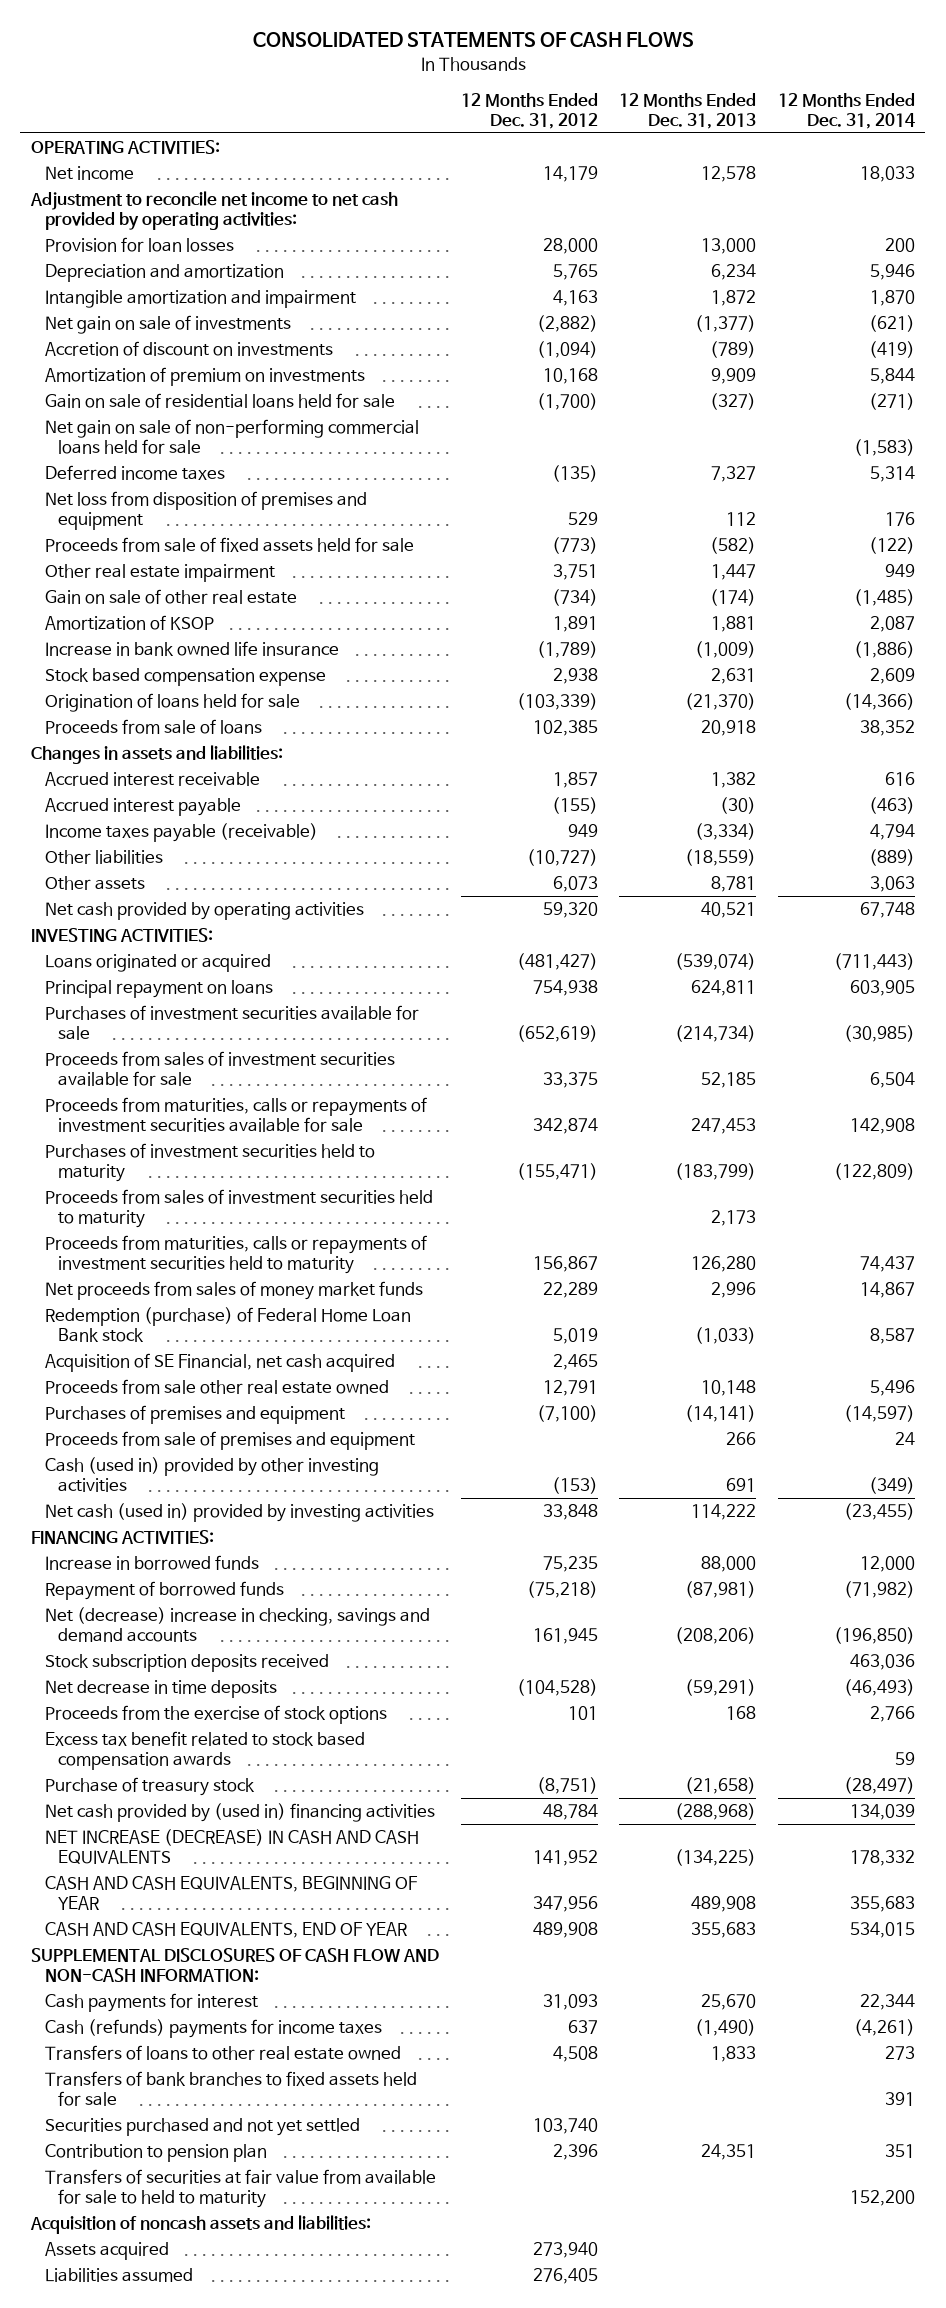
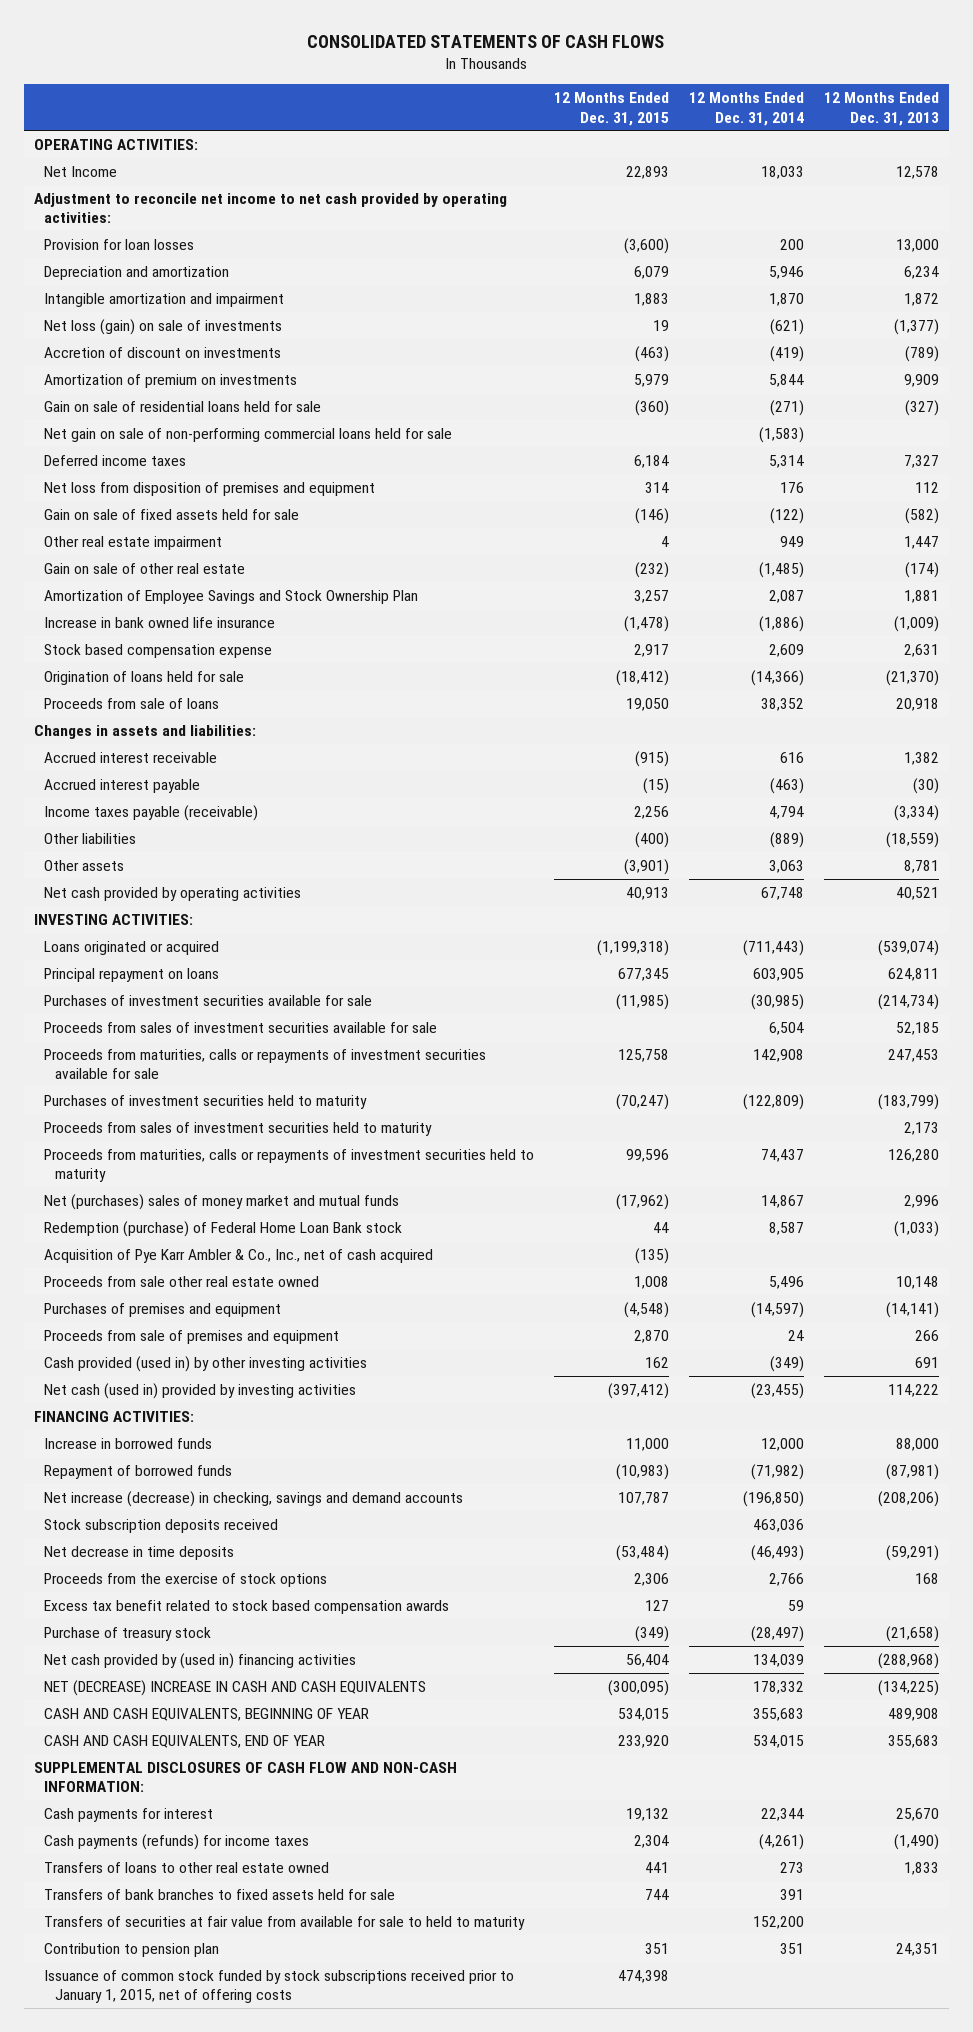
[460,92,598,129] 12 Months Ended Dec. 31, 2012 -> none
none -> [554,91,670,126] 12 Months Ended Dec. 31, 2015
[44,166,134,181] Net income -> [44,165,118,177] Net Income
[44,315,291,335] Net gain on sale of investments -> [44,318,283,335] Net loss (gain) on sale of investments
[44,537,414,553] Proceeds from sale of fixed assets held for sale -> [44,508,300,520] Gain on sale of fixed assets held for sale
[44,615,214,631] Amortization of KSOP -> [44,589,419,604] Amortization of Employee Savings and Stock Ownership Plan
[44,1281,423,1301] Net proceeds from sales of money market funds -> [44,1193,400,1210] Net (purchases) sales of money market and mutual funds
[44,1353,395,1373] Acquisition of SE Financial, net cash acquired -> [44,1248,434,1263] Acquisition of Pye Karr Ambler & Co., Inc., net of cash acquired
[44,1457,379,1493] Cash (used in) provided by other investing activities -> [44,1355,368,1372] Cash provided (used in) by other investing activities
[44,1607,430,1643] Net (decrease) increase in checking, savings and demand accounts -> [44,1490,464,1507] Net increase (decrease) in checking, savings and demand accounts
[44,1829,419,1865] NET INCREASE (DECREASE) IN CASH AND CASH EQUIVALENTS -> [44,1679,427,1696] NET (DECREASE) INCREASE IN CASH AND CASH EQUIVALENTS
[44,2019,382,2039] Cash (refunds) payments for income taxes -> [44,1833,310,1850] Cash payments (refunds) for income taxes
[44,2118,360,2137] Securities purchased and not yet settled -> none
[30,2215,372,2235] Acquisition of noncash assets and liabilities: -> none
[44,2242,169,2261] Assets acquired -> none
[44,2268,193,2283] Liabilities assumed -> none
[44,2144,267,2163] Contribution to pension plan -> [44,1942,220,1957] Contribution to pension plan
none -> [44,1969,515,2004] Issuance of common stock funded by stock subscriptions received prior to January 1, 2015, net of offering costs

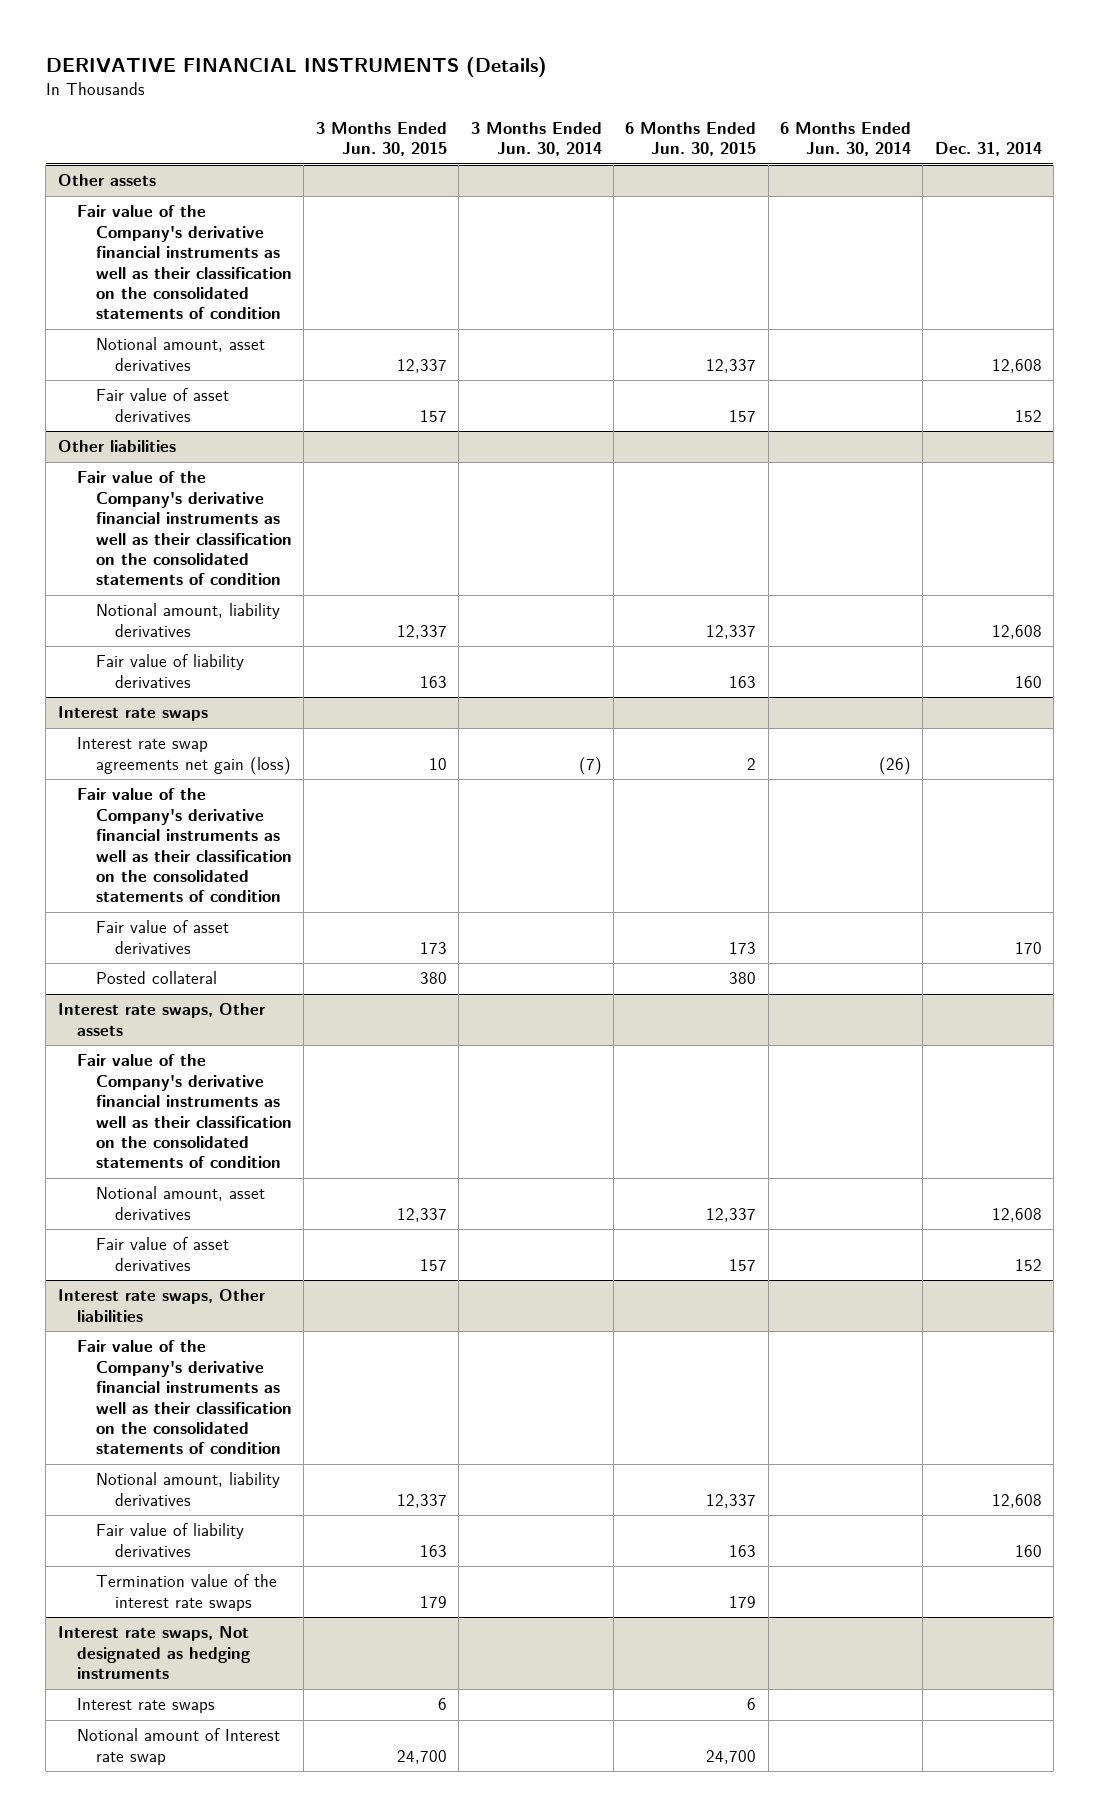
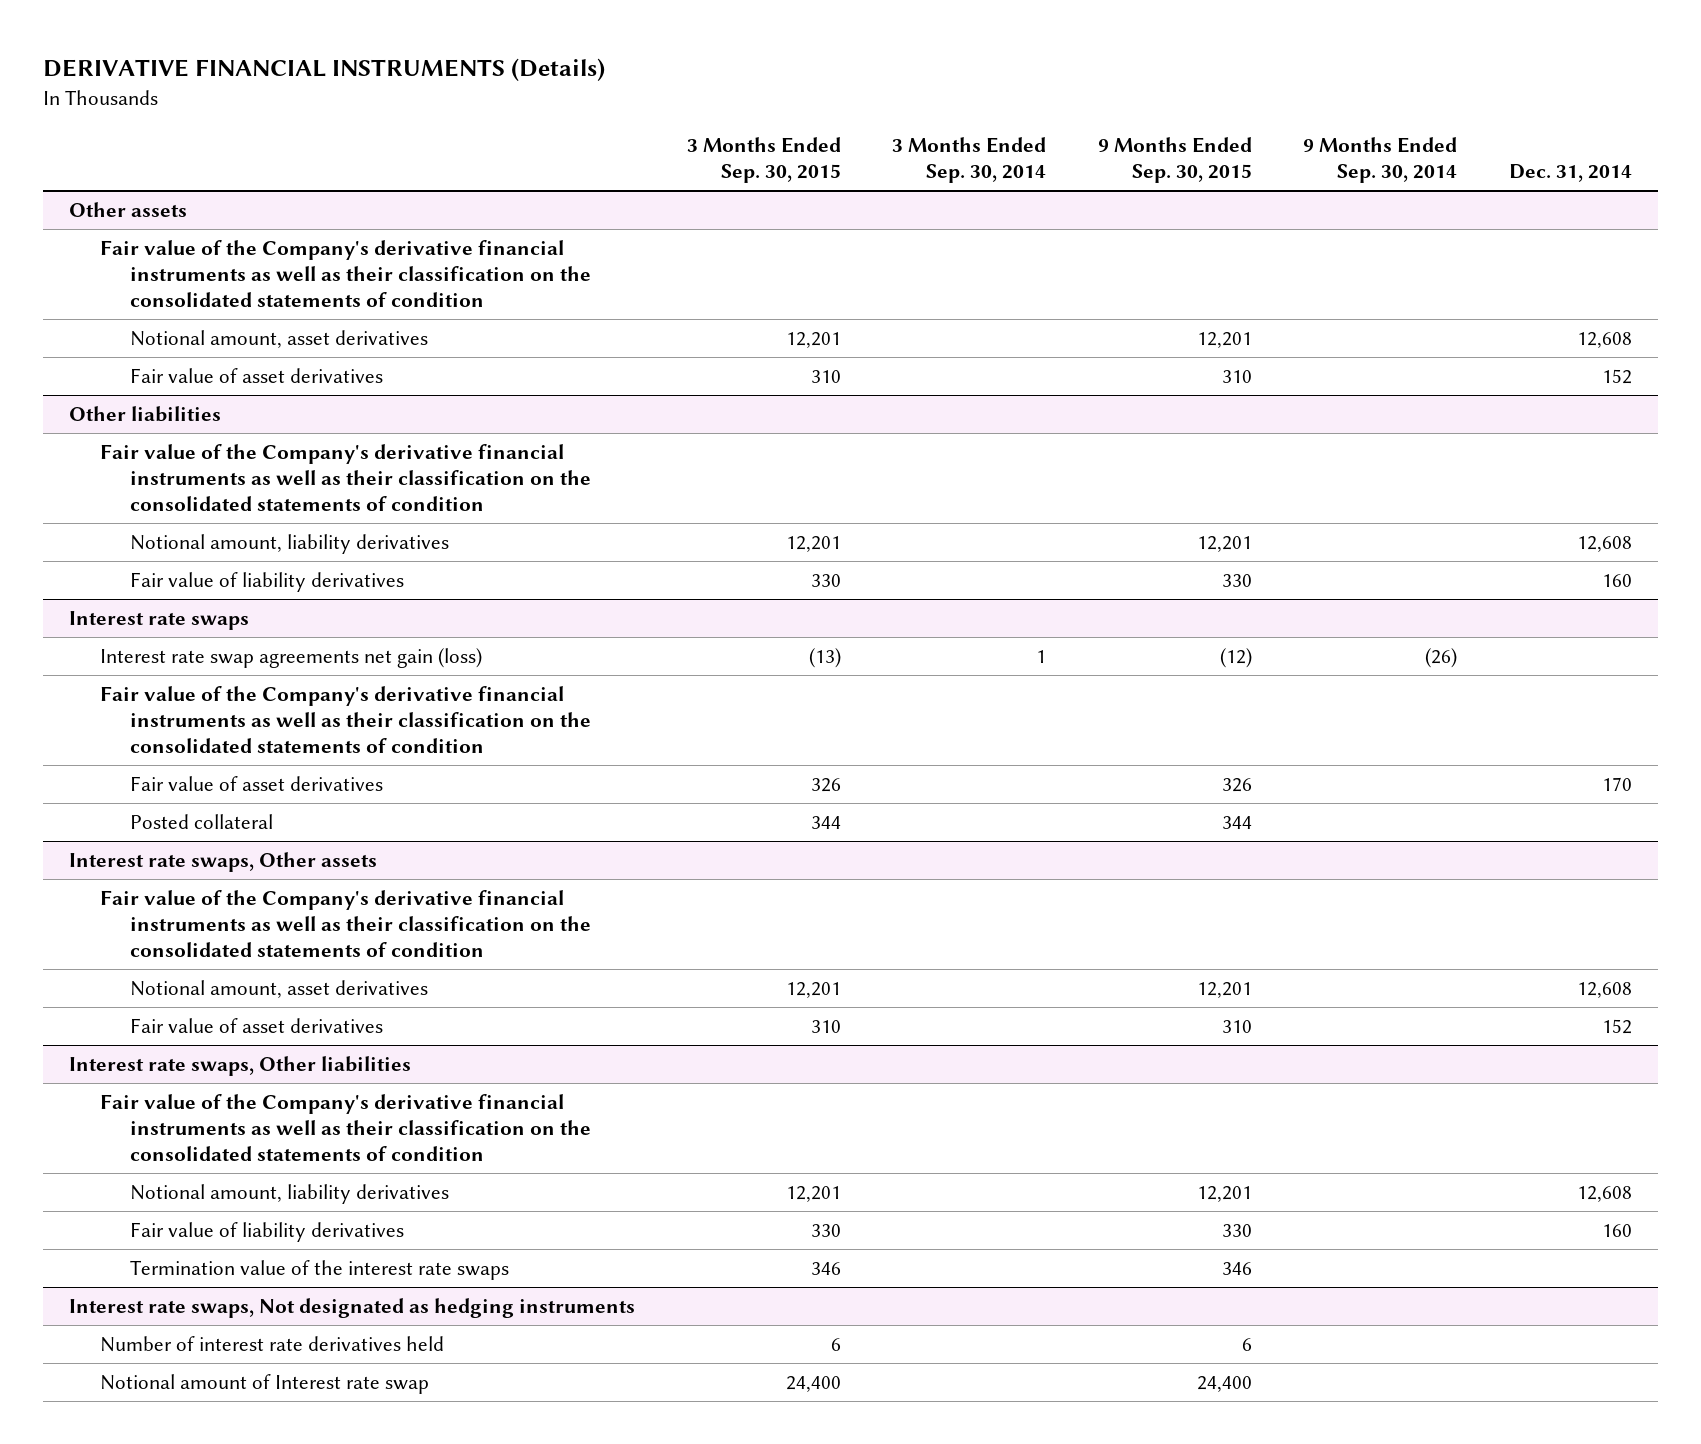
[315,121,447,156] 3 Months Ended Jun. 30, 2015 -> none
[470,121,602,156] 3 Months Ended Jun. 30, 2014 -> none
[625,121,757,156] 6 Months Ended Jun. 30, 2015 -> none
[779,121,911,156] 6 Months Ended Jun. 30, 2014 -> none
none -> [686,136,841,183] 3 Months Ended Sep. 30, 2015
none -> [892,136,1047,183] 3 Months Ended Sep. 30, 2014
none -> [1097,136,1252,183] 9 Months Ended Sep. 30, 2015
none -> [1303,136,1458,183] 9 Months Ended Sep. 30, 2014
[76,1698,215,1714] Interest rate swaps -> [99,1336,444,1353] Number of interest rate derivatives held

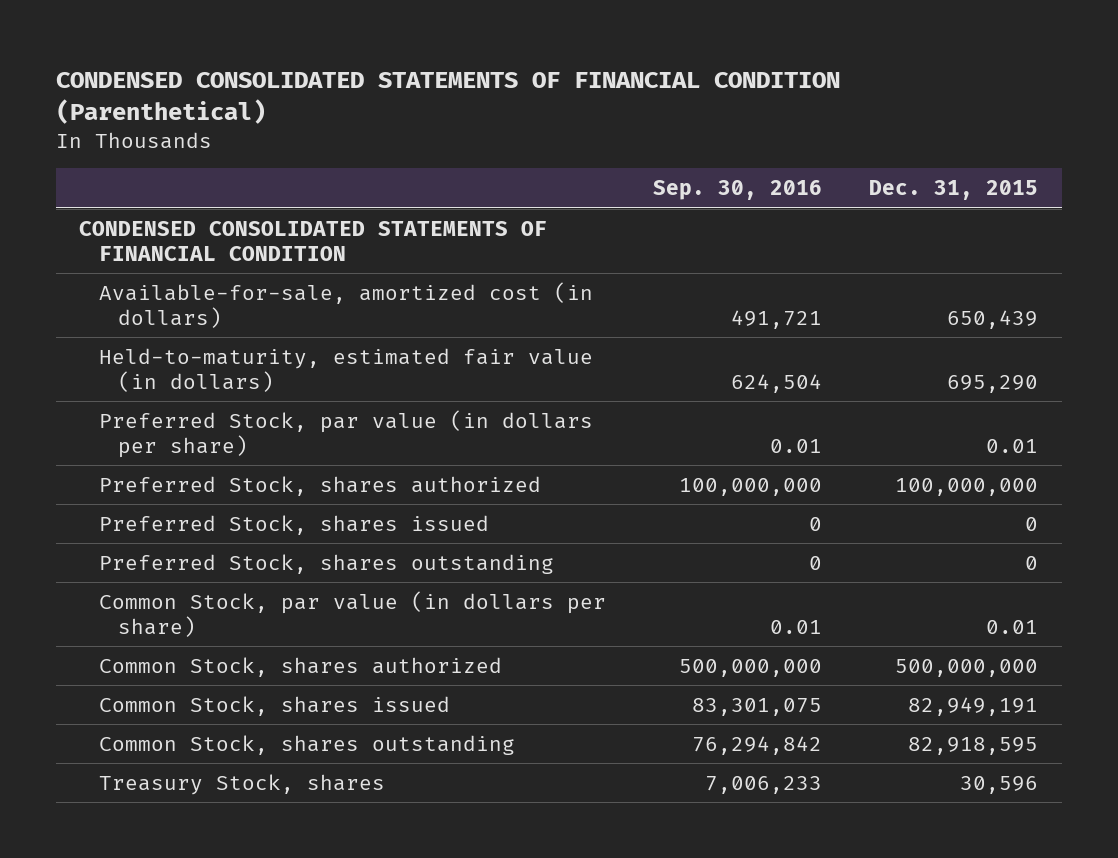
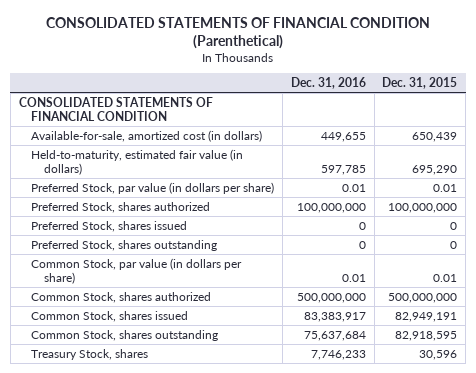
[55,71,840,124] CONDENSED CONSOLIDATED STATEMENTS OF FINANCIAL CONDITION (Parenthetical) -> [46,17,431,50] CONSOLIDATED STATEMENTS OF FINANCIAL CONDITION (Parenthetical)
[652,180,822,201] Sep. 30, 2016 -> none
none -> [290,76,366,89] Dec. 31, 2016
[79,220,548,261] CONDENSED CONSOLIDATED STATEMENTS OF FINANCIAL CONDITION -> [18,96,213,121] CONSOLIDATED STATEMENTS OF FINANCIAL CONDITION

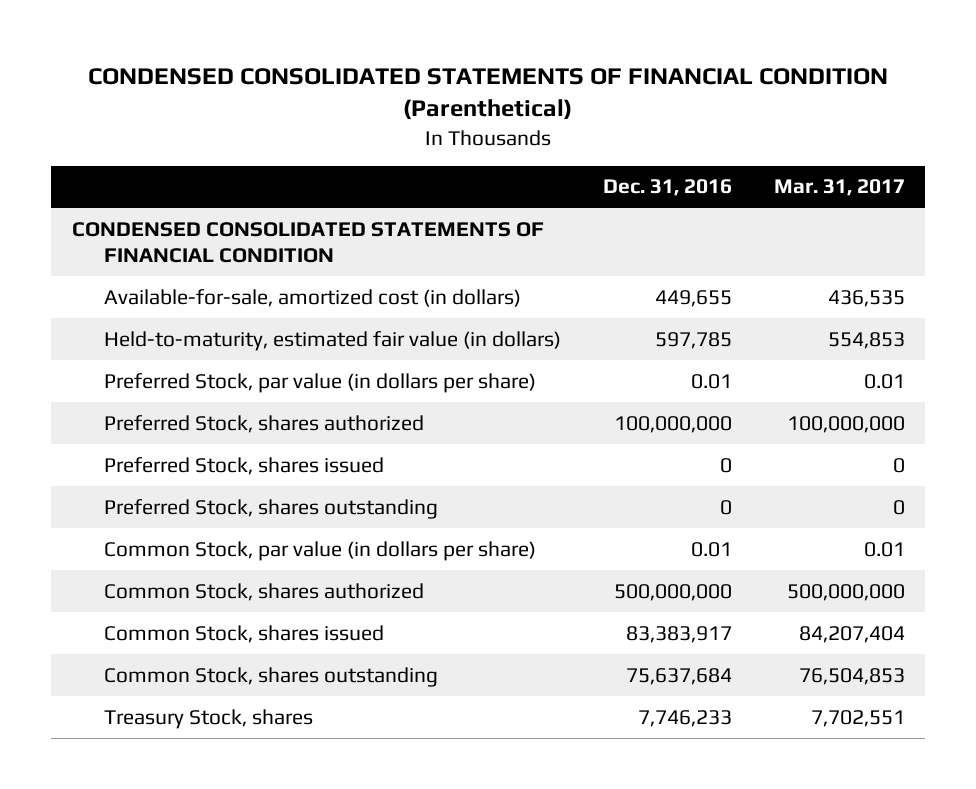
[46,17,431,50] CONSOLIDATED STATEMENTS OF FINANCIAL CONDITION (Parenthetical) -> [88,67,889,121] CONDENSED CONSOLIDATED STATEMENTS OF FINANCIAL CONDITION (Parenthetical)
[382,76,458,89] Dec. 31, 2015 -> none
none -> [773,179,905,197] Mar. 31, 2017
[18,96,213,121] CONSOLIDATED STATEMENTS OF FINANCIAL CONDITION -> [71,221,544,264] CONDENSED CONSOLIDATED STATEMENTS OF FINANCIAL CONDITION

